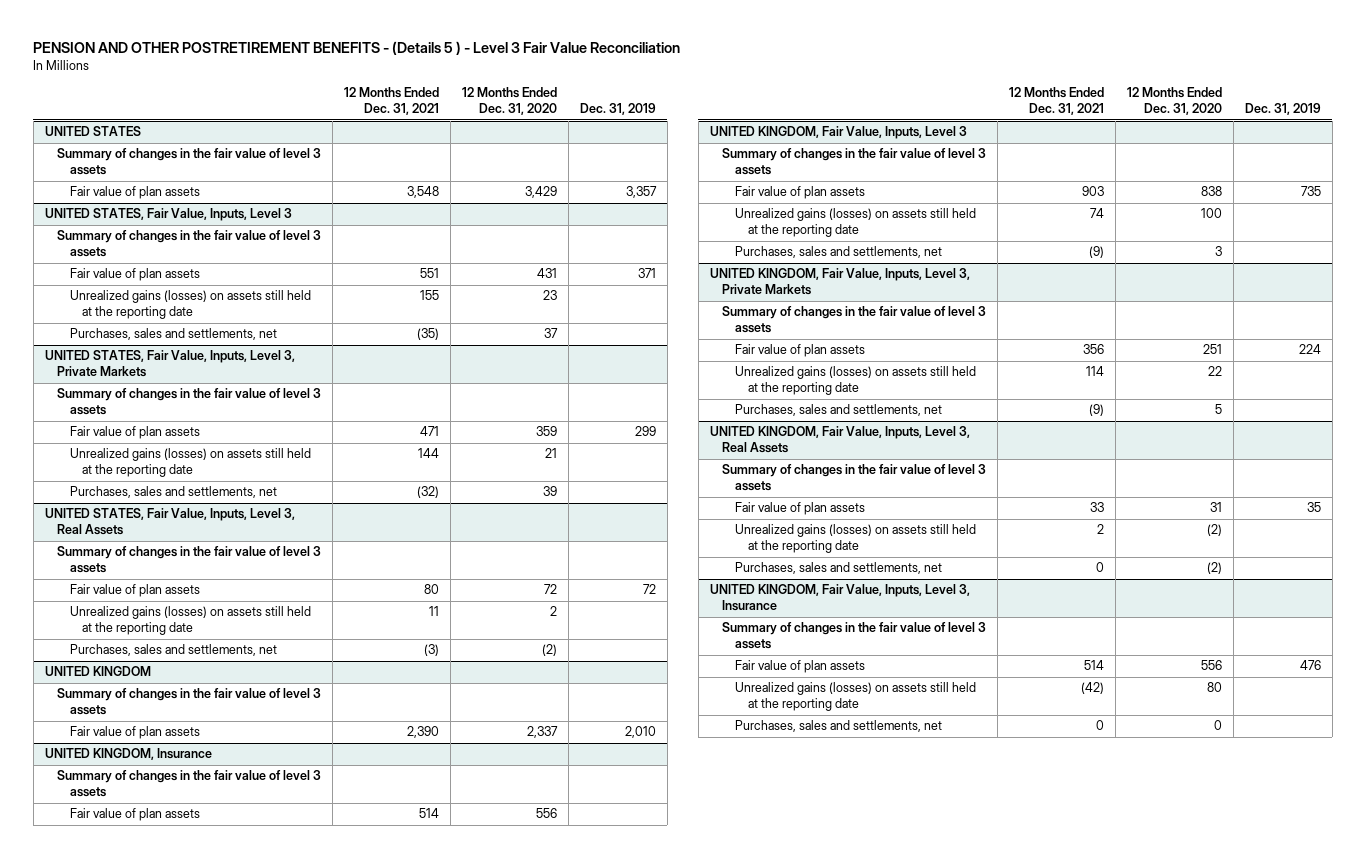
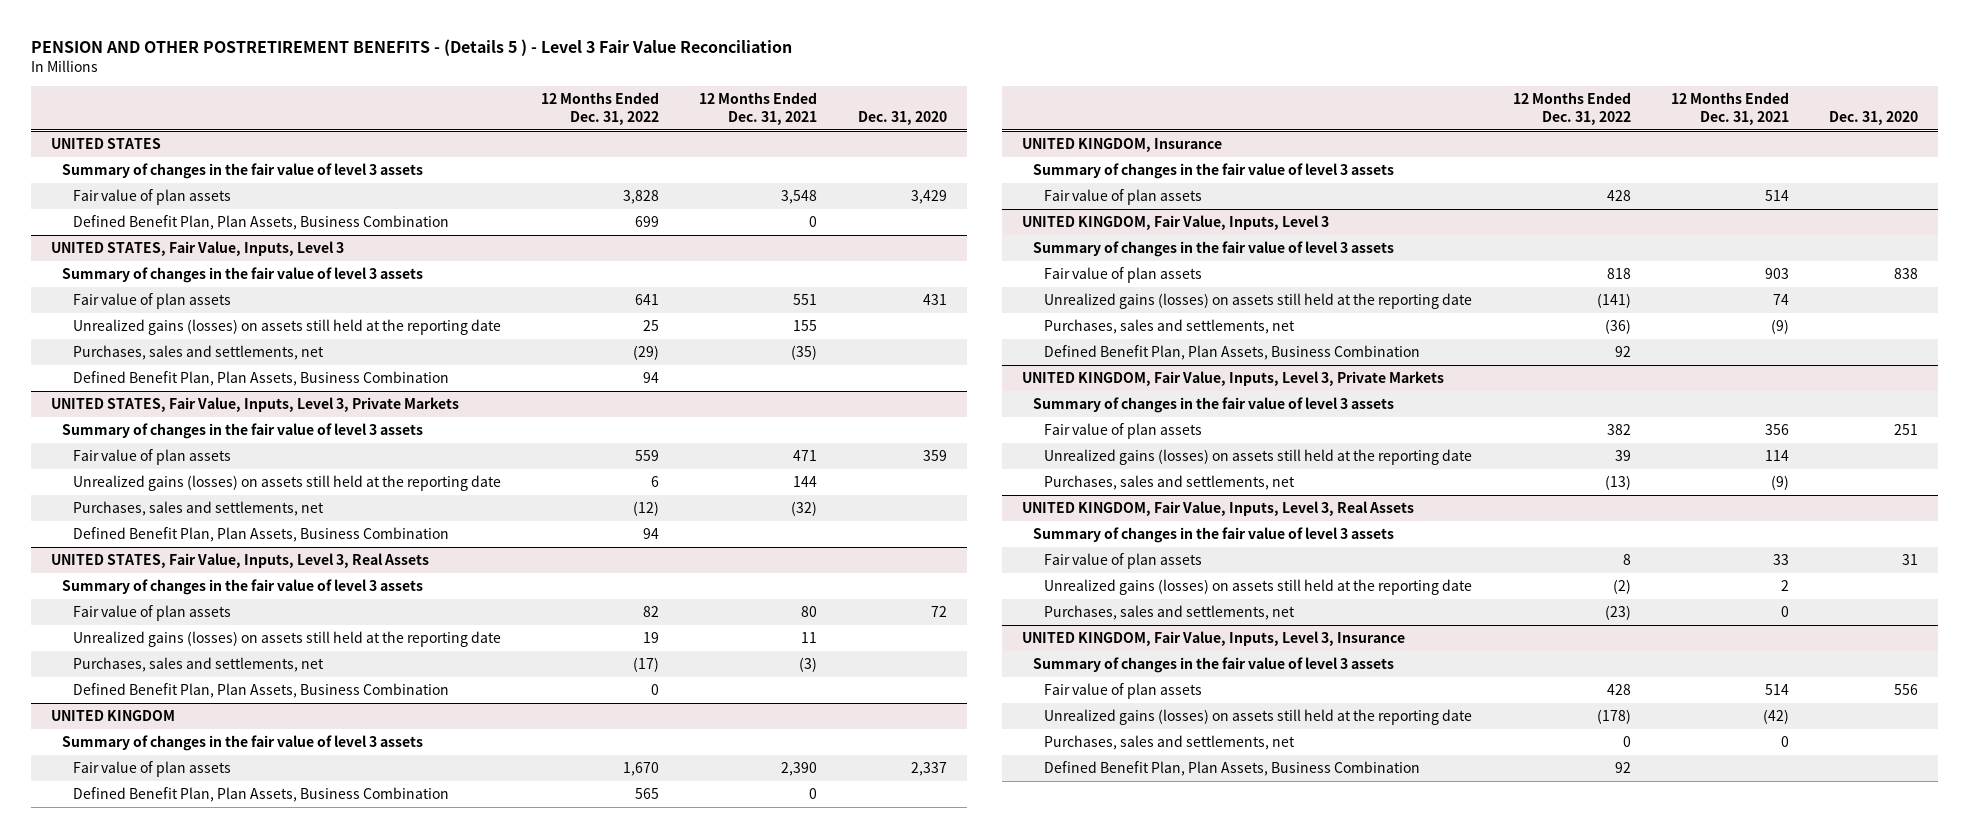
[461,87,557,116] 12 Months Ended Dec. 31, 2020 -> none
[579,103,656,116] Dec. 31, 2019 -> none
none -> [541,92,660,125] 12 Months Ended Dec. 31, 2022
none -> [857,110,947,125] Dec. 31, 2020
none -> [73,215,450,231] Defined Benefit Plan, Plan Assets, Business Combination
none -> [73,371,450,387] Defined Benefit Plan, Plan Assets, Business Combination
none -> [73,527,450,543] Defined Benefit Plan, Plan Assets, Business Combination
none -> [73,683,450,699] Defined Benefit Plan, Plan Assets, Business Combination
none -> [73,787,450,803] Defined Benefit Plan, Plan Assets, Business Combination
none -> [1044,345,1421,361] Defined Benefit Plan, Plan Assets, Business Combination
none -> [1044,761,1421,777] Defined Benefit Plan, Plan Assets, Business Combination

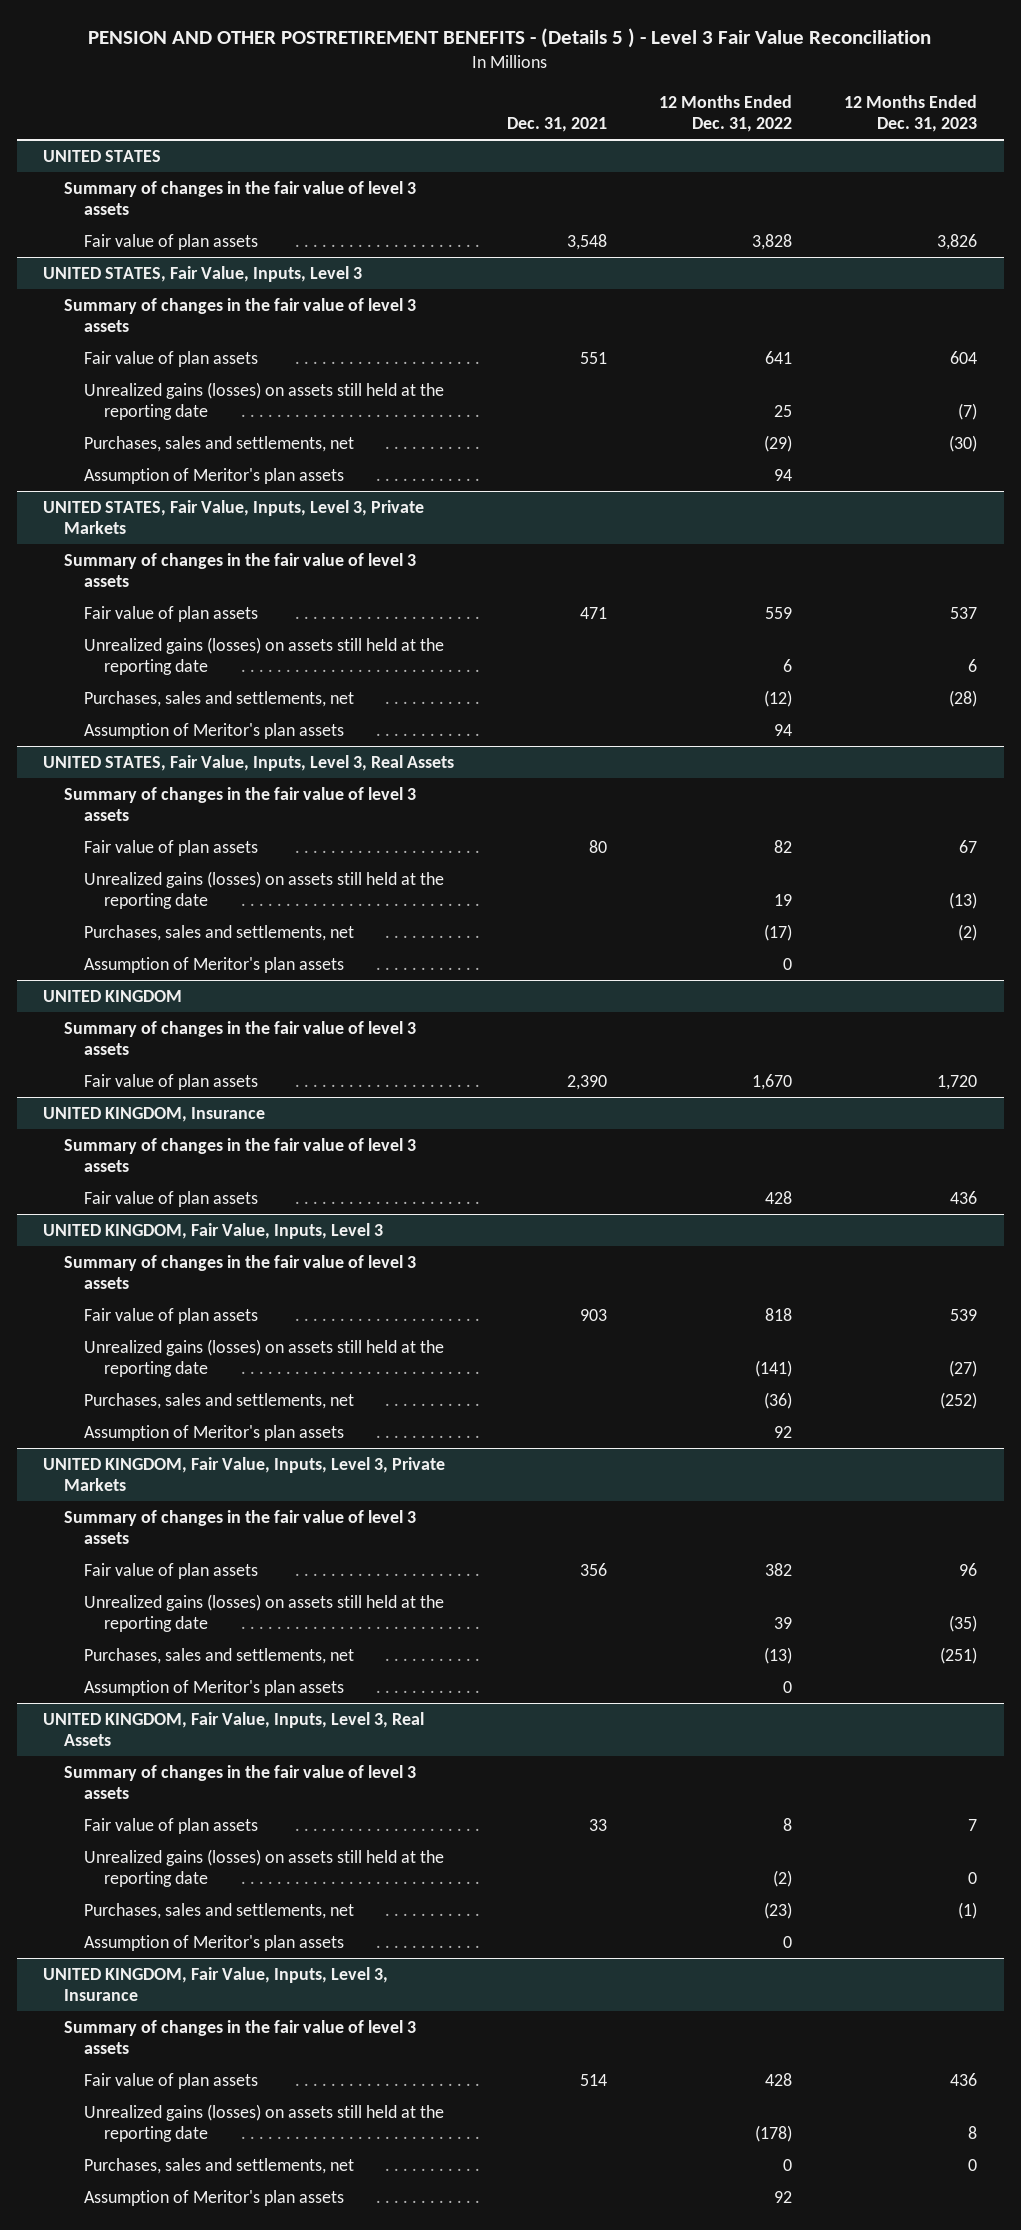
[699,92,818,125] 12 Months Ended Dec. 31, 2021 -> none
[857,110,947,125] Dec. 31, 2020 -> none
none -> [506,116,607,132] Dec. 31, 2021
none -> [844,94,978,132] 12 Months Ended Dec. 31, 2023
[73,215,450,231] Defined Benefit Plan, Plan Assets, Business Combination -> none
[73,371,450,387] Defined Benefit Plan, Plan Assets, Business Combination -> none
none -> [83,467,344,484] Assumption of Meritor's plan assets
[73,527,450,543] Defined Benefit Plan, Plan Assets, Business Combination -> none
none -> [83,722,344,739] Assumption of Meritor's plan assets
[73,683,450,699] Defined Benefit Plan, Plan Assets, Business Combination -> none
none -> [83,956,344,973] Assumption of Meritor's plan assets
[73,787,450,803] Defined Benefit Plan, Plan Assets, Business Combination -> none
[1044,345,1421,361] Defined Benefit Plan, Plan Assets, Business Combination -> none
none -> [83,1424,344,1441] Assumption of Meritor's plan assets
none -> [83,1679,344,1696] Assumption of Meritor's plan assets
none -> [83,1934,344,1951] Assumption of Meritor's plan assets
[1044,761,1421,777] Defined Benefit Plan, Plan Assets, Business Combination -> none
none -> [83,2189,344,2206] Assumption of Meritor's plan assets

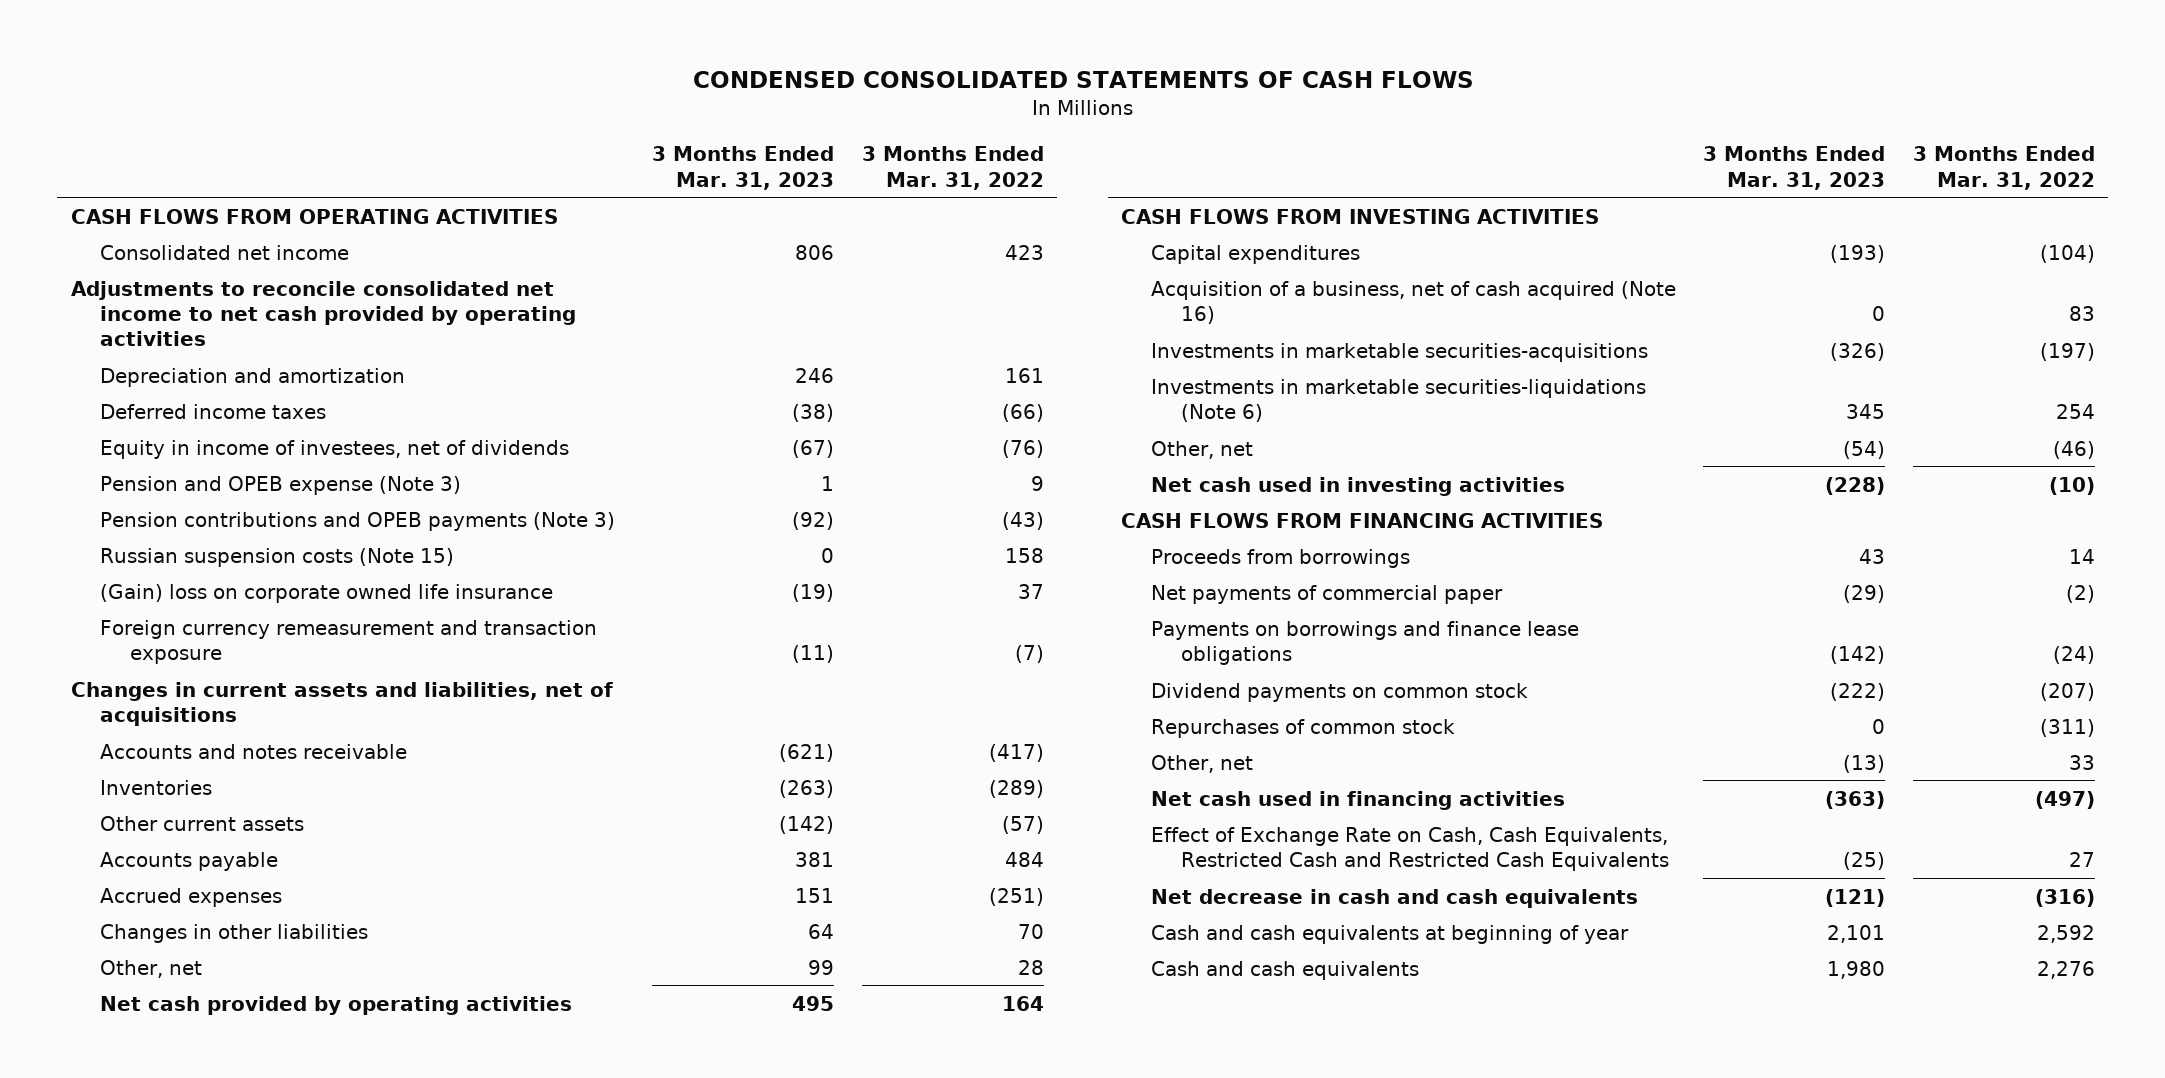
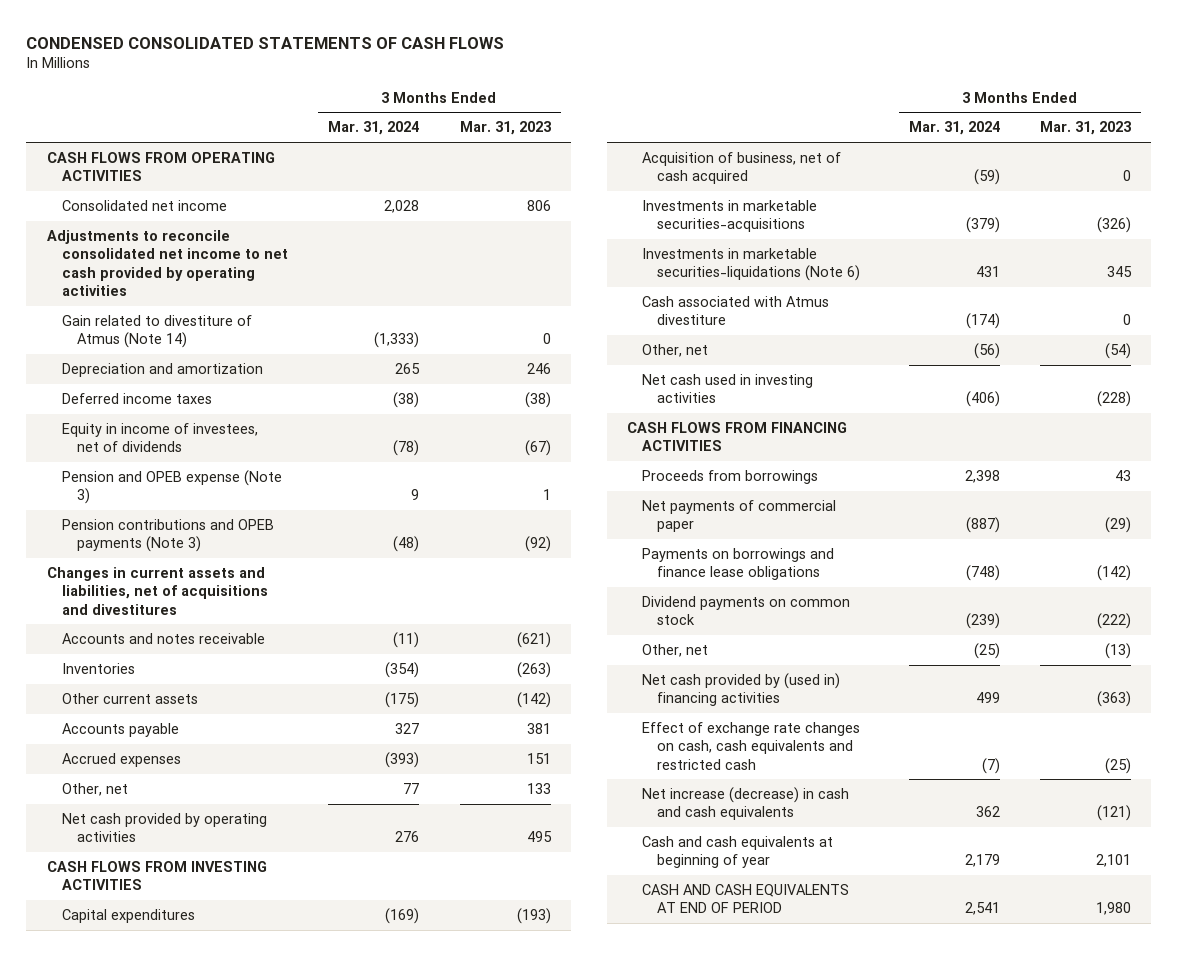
[861,146,1044,190] 3 Months Ended Mar. 31, 2022 -> none
none -> [328,121,420,136] Mar. 31, 2024
none -> [61,314,252,349] Gain related to divestiture of Atmus (Note 14)
[100,547,455,567] Russian suspension costs (Note 15) -> none
[100,583,554,603] (Gain) loss on corporate owned life insurance -> none
[100,619,598,664] Foreign currency remeasurement and transaction exposure -> none
[70,681,613,726] Changes in current assets and liabilities, net of acquisitions -> [46,566,268,615] Changes in current assets and liabilities, net of acquisitions and divestitures
[100,923,369,943] Changes in other liabilities -> none
[808,959,835,975] 99 -> [526,782,551,794] 133
[1151,280,1677,324] Acquisition of a business, net of cash acquired (Note 16) -> [642,151,842,185] Acquisition of business, net of cash acquired
none -> [642,295,830,326] Cash associated with Atmus divestiture
[1151,718,1456,738] Repurchases of common stock -> none
[1151,790,1566,810] Net cash used in financing activities -> [642,672,841,707] Net cash provided by (used in) financing activities
[1151,826,1669,871] Effect of Exchange Rate on Cash, Cash Equivalents, Restricted Cash and Restricted Cash Equivalents -> [642,721,861,770] Effect of exchange rate changes on cash, cash equivalents and restricted cash
[1151,888,1639,908] Net decrease in cash and cash equivalents -> [642,786,850,821] Net increase (decrease) in cash and cash equivalents
[1151,960,1420,980] Cash and cash equivalents -> [642,883,850,914] CASH AND CASH EQUIVALENTS AT END OF PERIOD

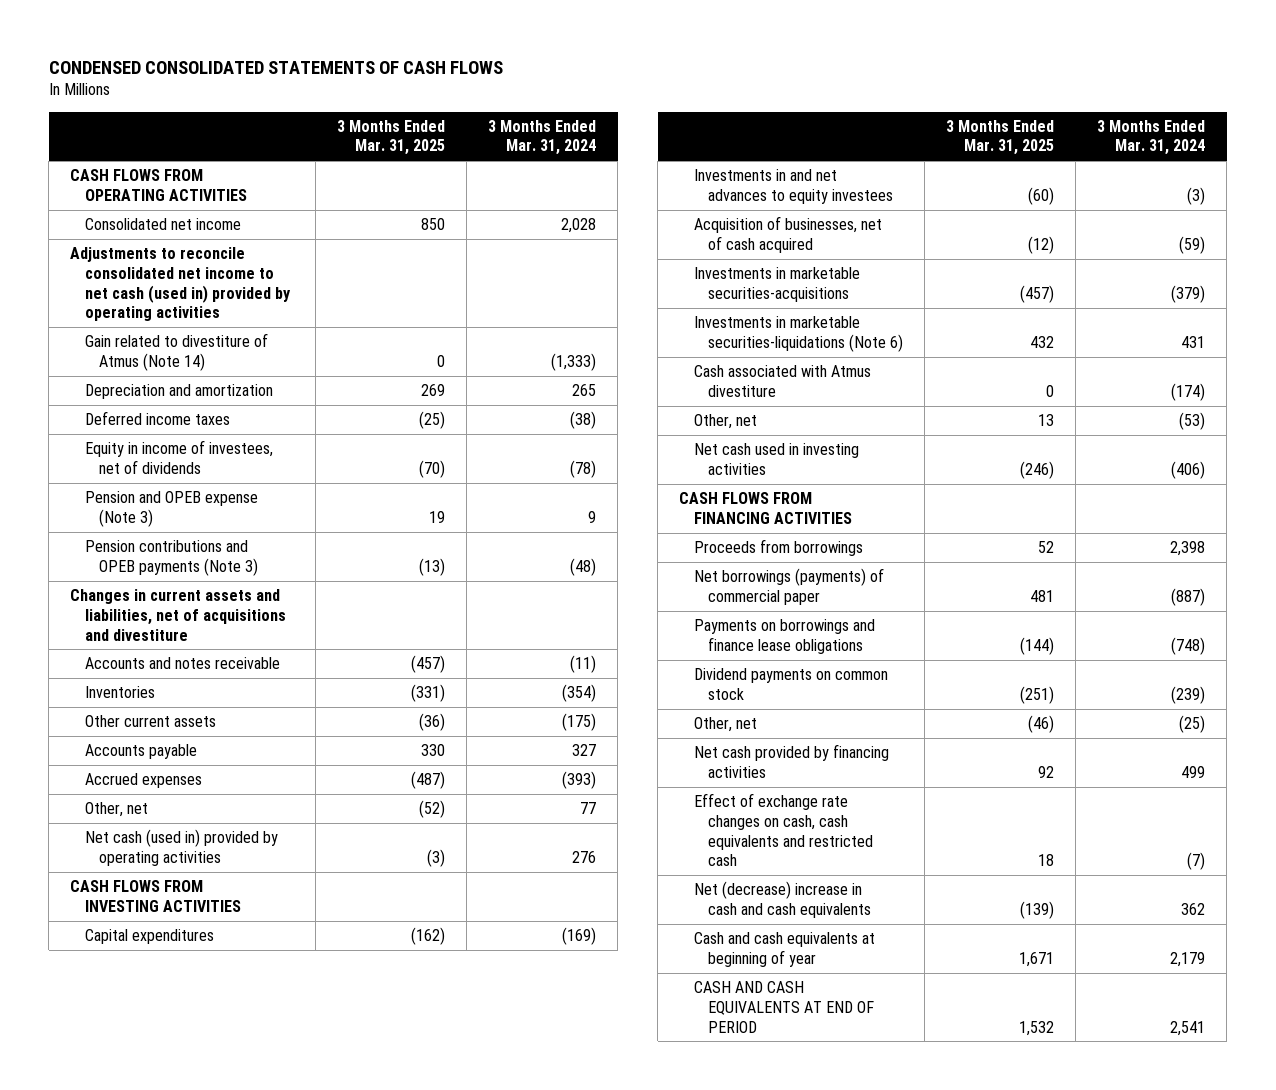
[459,121,551,136] Mar. 31, 2023 -> none
none -> [337,119,446,156] 3 Months Ended Mar. 31, 2025
[46,229,288,296] Adjustments to reconcile consolidated net income to net cash provided by operating activities -> [70,247,291,322] Adjustments to reconcile consolidated net income to net cash (used in) provided by operating activities
[46,566,268,615] Changes in current assets and liabilities, net of acquisitions and divestitures -> [70,589,286,641] Changes in current assets and liabilities, net of acquisitions and divestiture
[61,812,267,843] Net cash provided by operating activities -> [84,829,278,866] Net cash (used in) provided by operating activities
none -> [693,169,894,204] Investments in and net advances to equity investees
[642,151,842,185] Acquisition of business, net of cash acquired -> [693,216,882,253] Acquisition of businesses, net of cash acquired
[973,342,1000,359] (56) -> [1179,412,1206,431] (53)
[642,499,837,533] Net payments of commercial paper -> [693,568,884,605] Net borrowings (payments) of commercial paper
[642,672,841,707] Net cash provided by (used in) financing activities -> [693,744,889,778] Net cash provided by financing activities
[642,786,850,821] Net increase (decrease) in cash and cash equivalents -> [693,881,872,918] Net (decrease) increase in cash and cash equivalents

